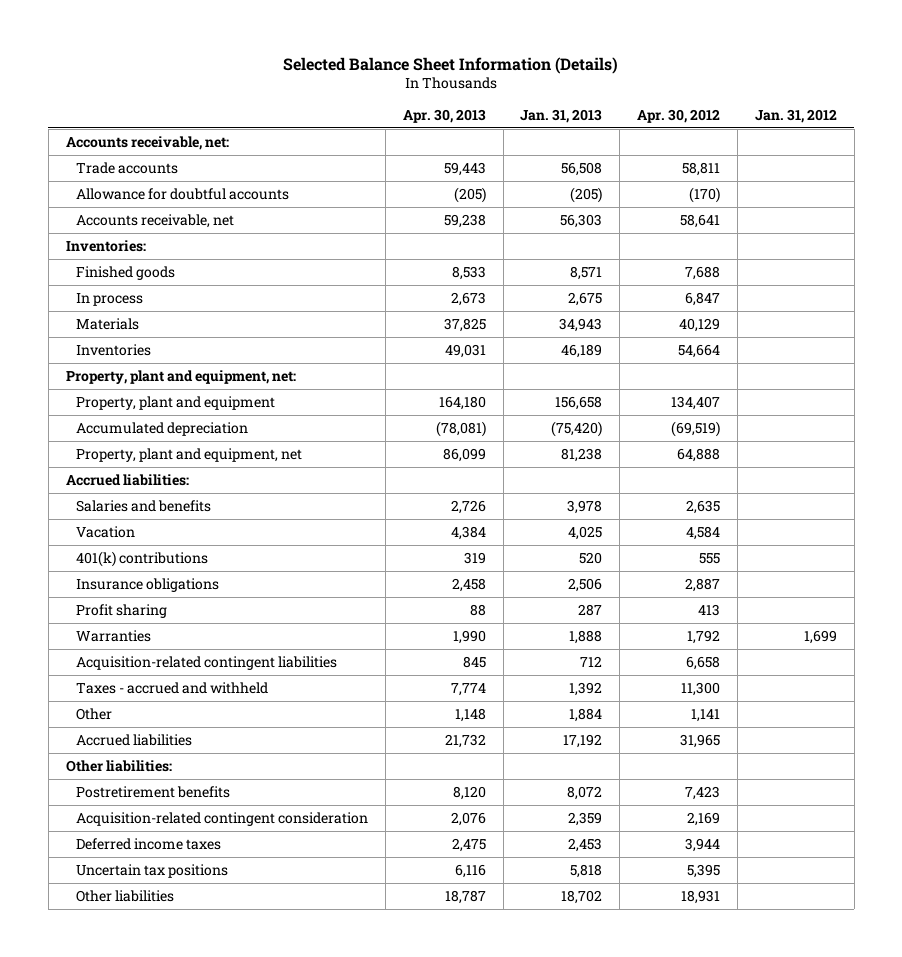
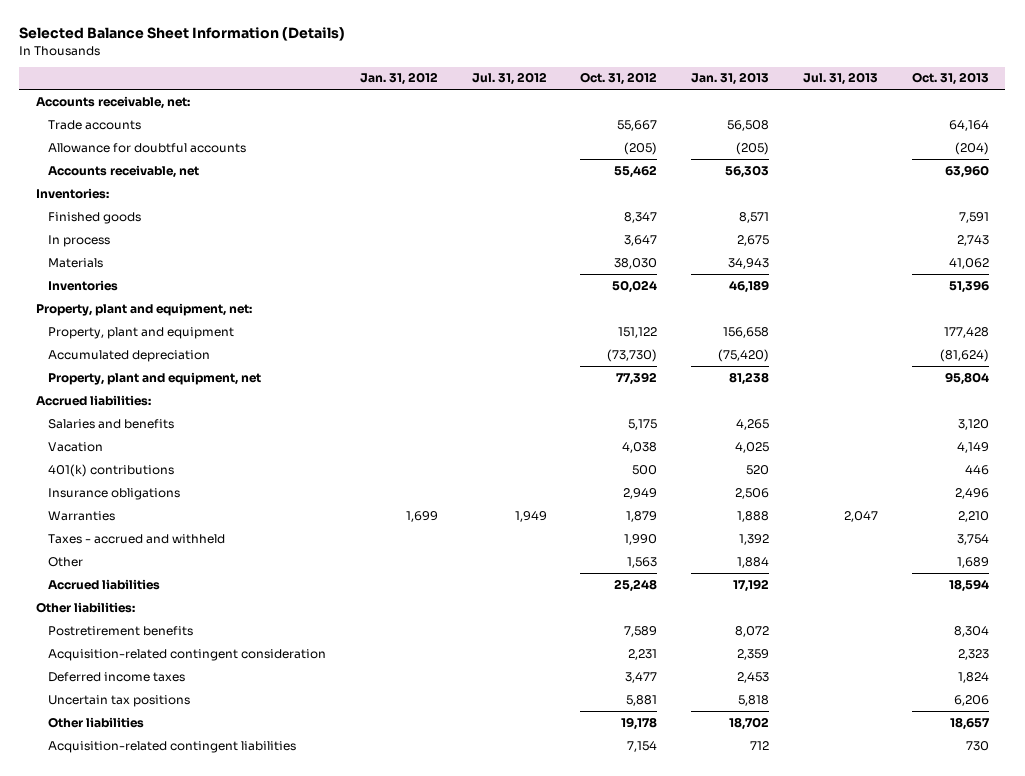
[402,108,486,123] Apr. 30, 2013 -> none
[637,108,721,123] Apr. 30, 2012 -> none
none -> [471,72,547,86] Jul. 31, 2012
none -> [580,72,658,86] Oct. 31, 2012
none -> [802,72,878,86] Jul. 31, 2013
none -> [911,72,989,86] Oct. 31, 2013
[567,499,603,514] 3,978 -> [736,418,770,430] 4,265
[76,603,168,618] Profit sharing -> none
[76,655,338,670] Acquisition-related contingent liabilities -> [48,740,297,753] Acquisition-related contingent liabilities

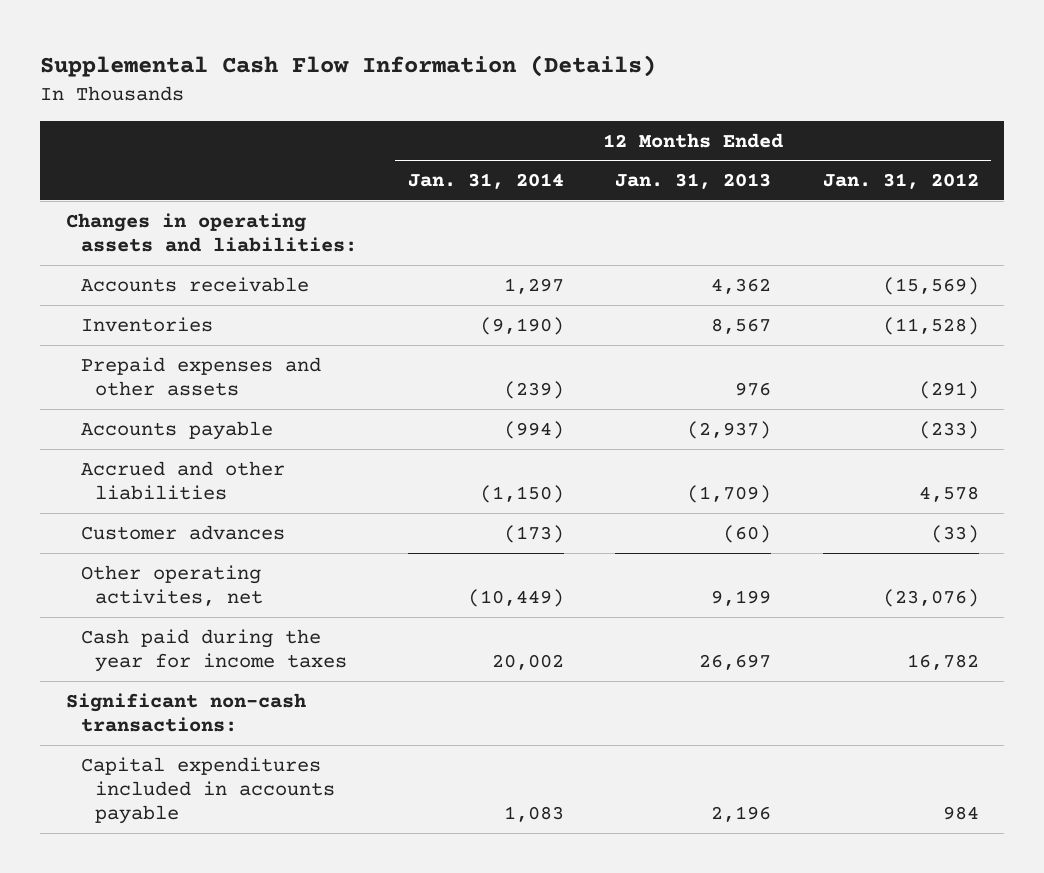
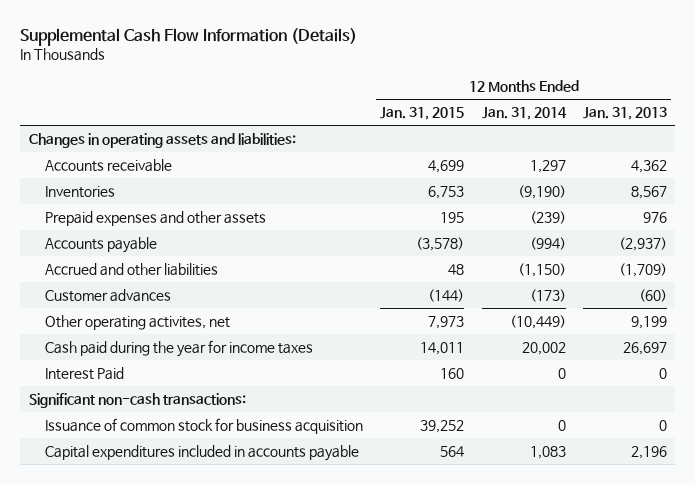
[822,173,979,190] Jan. 31, 2012 -> none
none -> [380,107,465,121] Jan. 31, 2015
none -> [45,366,125,380] Interest Paid
none -> [45,417,364,434] Issuance of common stock for business acquisition

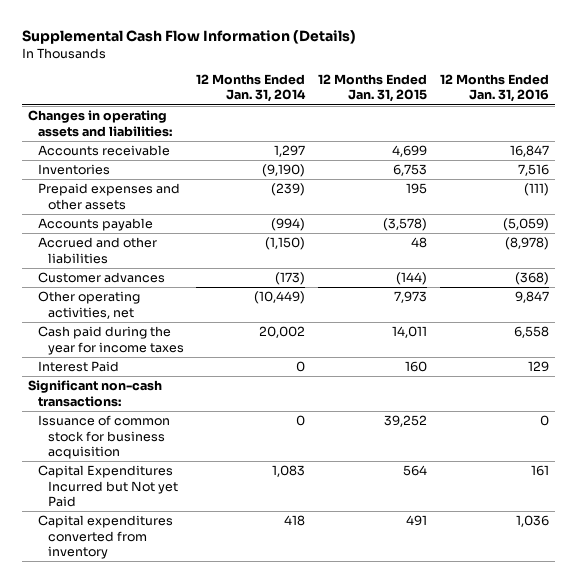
[582,107,667,121] Jan. 31, 2013 -> none
none -> [440,74,550,103] 12 Months Ended Jan. 31, 2016
[45,314,231,330] Other operating activites, net -> [37,291,140,319] Other operating activities, net
none -> [37,465,178,507] Capital Expenditures Incurred but Not yet Paid
[45,444,360,461] Capital expenditures included in accounts payable -> [37,515,173,559] Capital expenditures converted from inventory
[440,445,465,457] 564 -> [406,515,428,527] 491
[529,445,566,459] 1,083 -> [284,515,306,527] 418

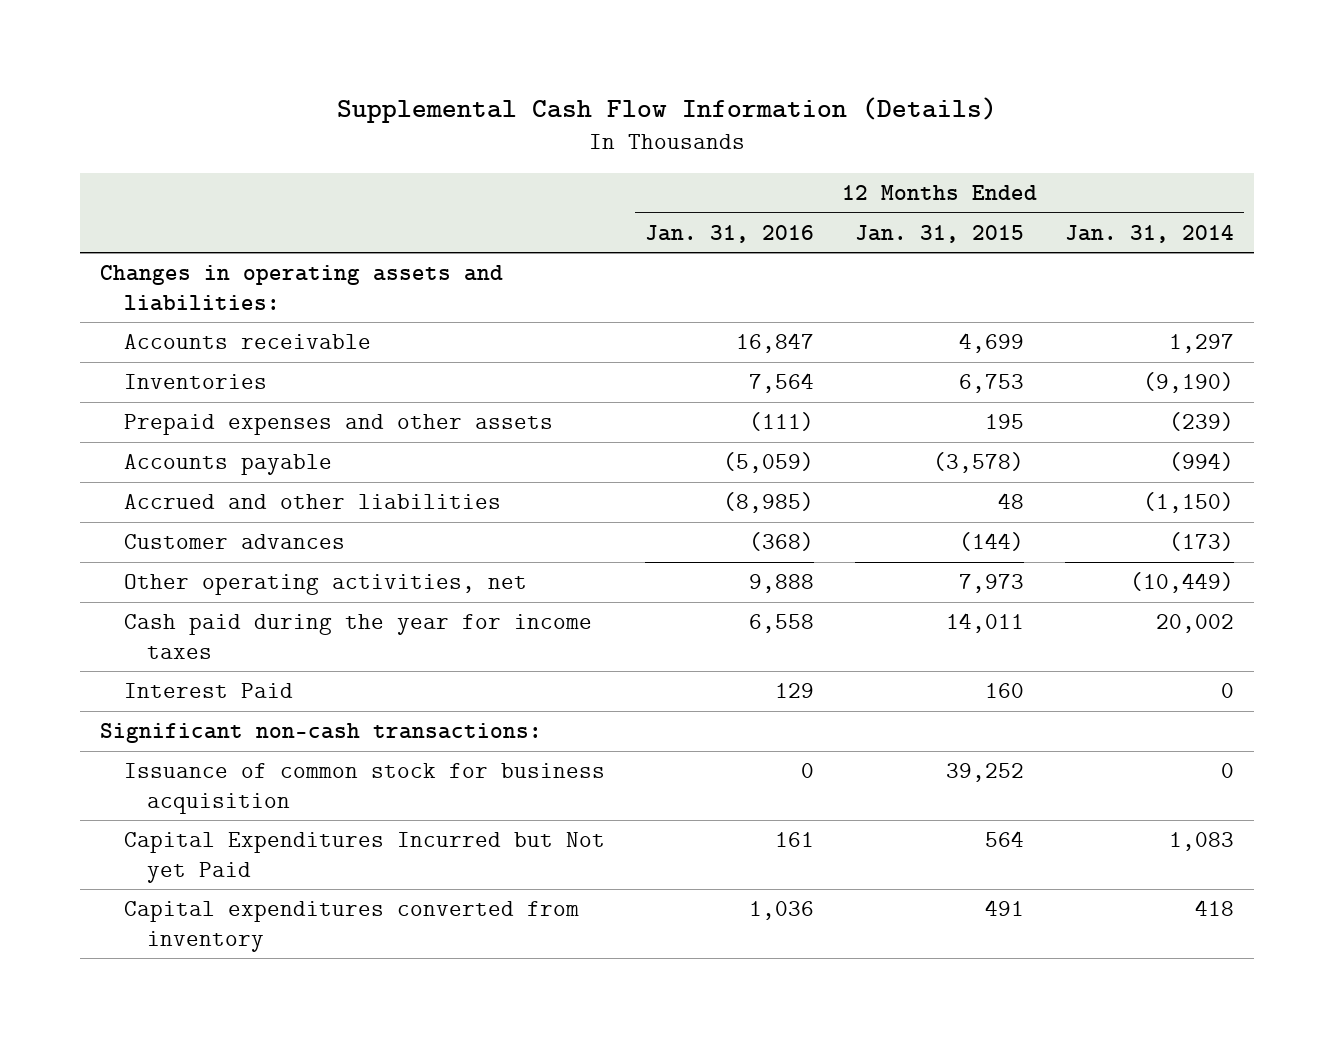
[518,164,550,177] 7,516 -> [749,373,815,394] 7,564
[505,237,550,251] (8,978) -> [723,492,815,514] (8,985)
[515,291,550,304] 9,847 -> [749,574,815,594] 9,888

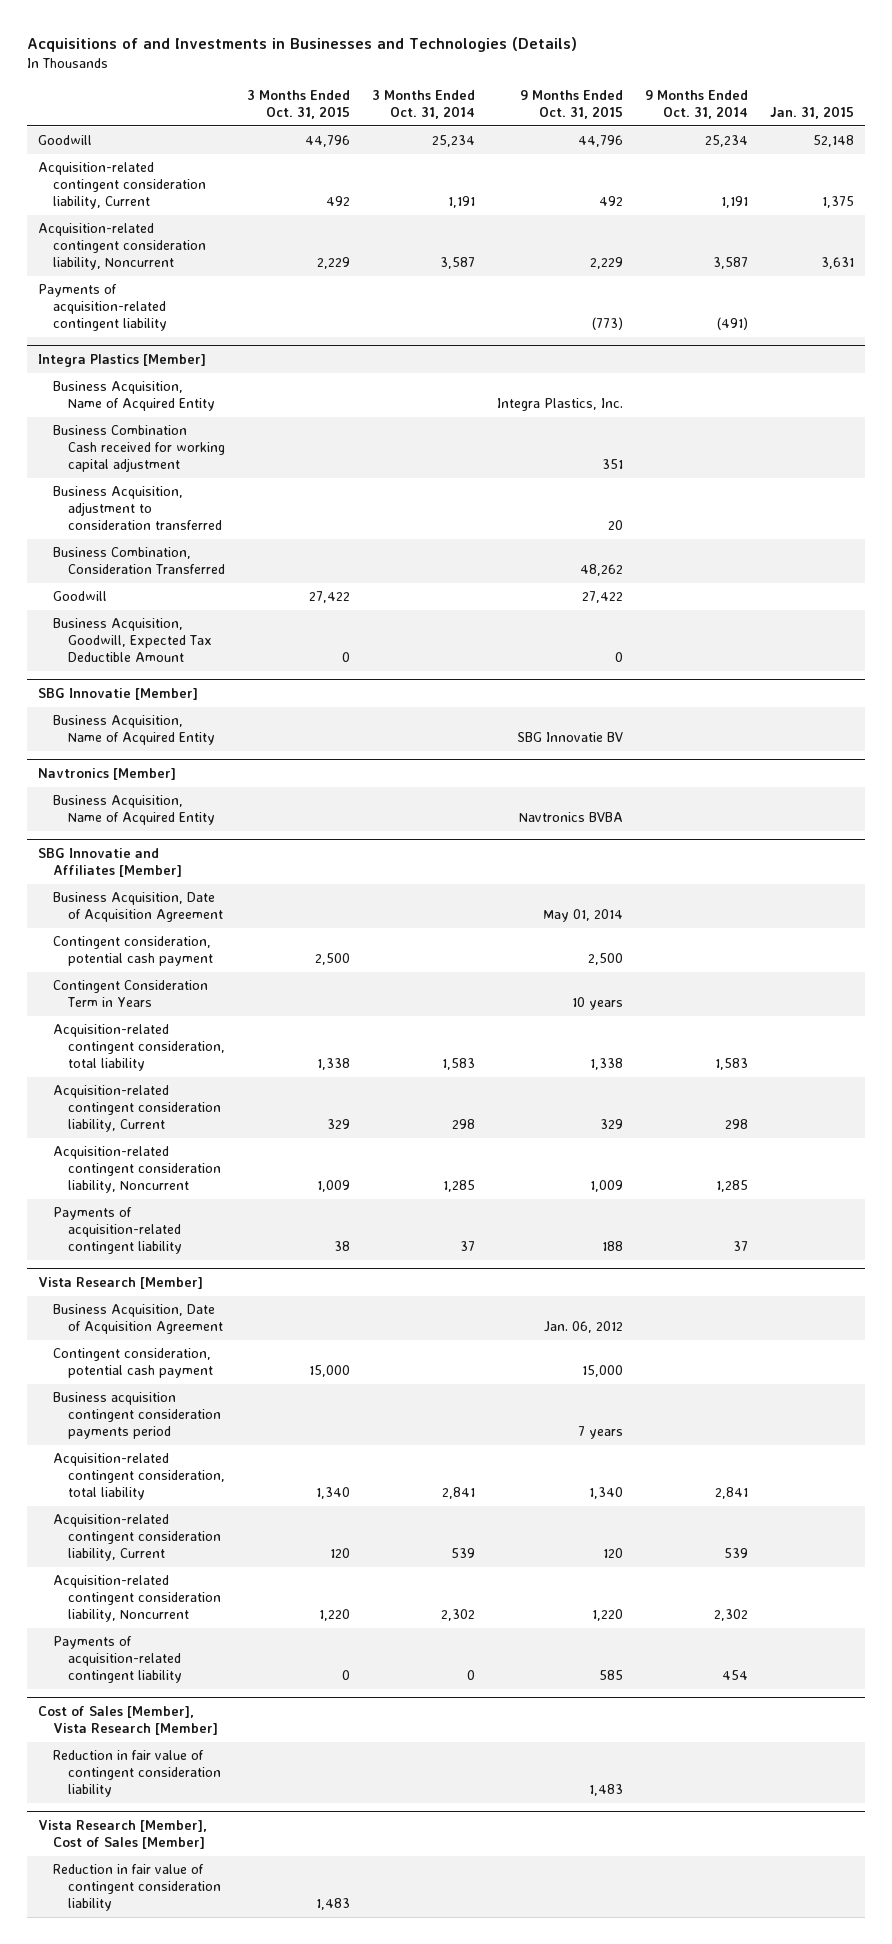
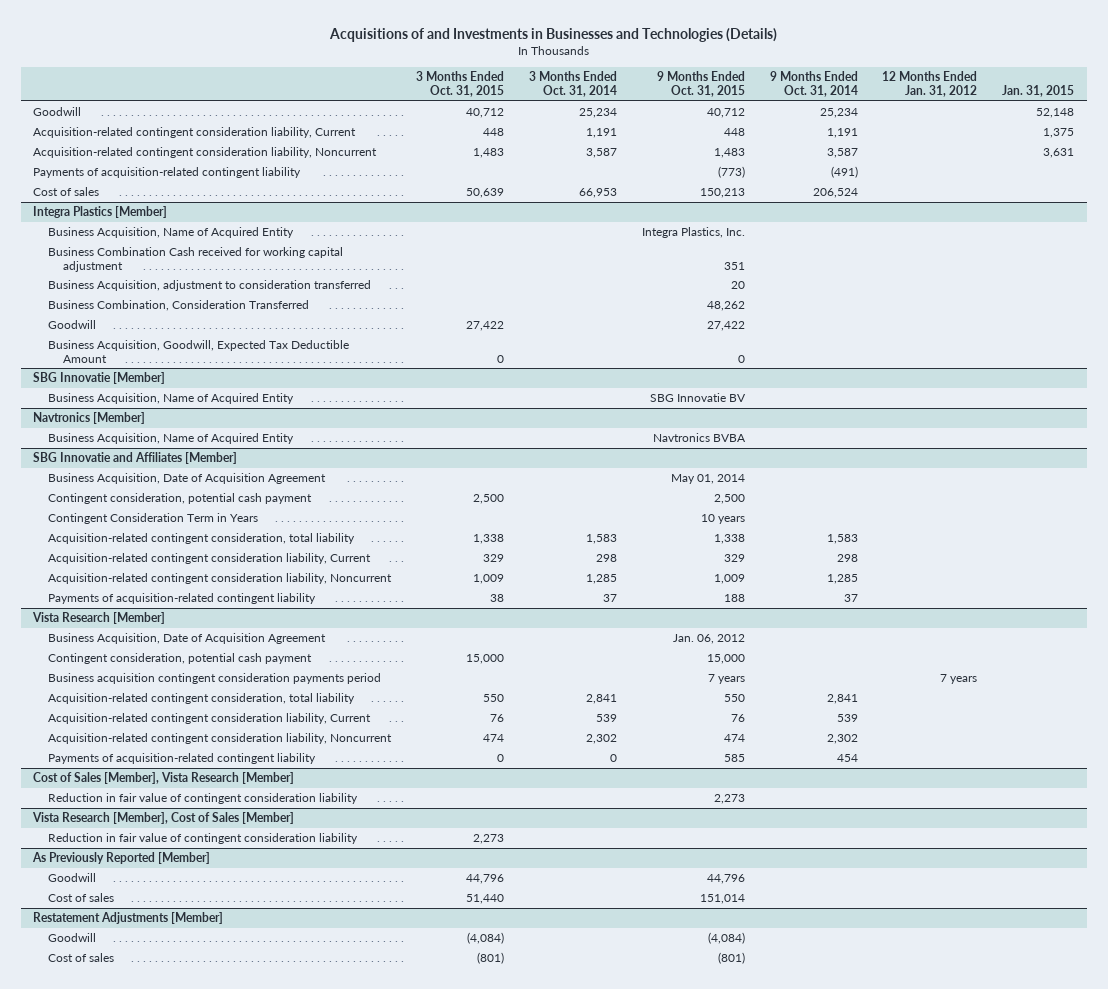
none -> [882,71,978,98] 12 Months Ended Jan. 31, 2012
[305,135,351,148] 44,796 -> [465,108,504,119] 40,712
[578,135,624,148] 44,796 -> [706,108,745,119] 40,712
[326,196,351,207] 492 -> [482,128,504,137] 448
[599,196,624,207] 492 -> [723,128,745,137] 448
[317,257,351,270] 2,229 -> [472,148,504,159] 1,483
[590,257,624,270] 2,229 -> [713,148,745,159] 1,483
none -> [33,187,100,197] Cost of sales
[316,1487,351,1500] 1,340 -> [482,694,504,703] 550
[589,1487,624,1500] 1,340 -> [723,694,745,703] 550
[330,1548,351,1559] 120 -> [489,714,504,723] 76
[603,1548,624,1559] 120 -> [730,714,745,723] 76
[319,1609,351,1622] 1,220 -> [482,734,504,743] 474
[592,1609,624,1622] 1,220 -> [723,734,745,743] 474
[589,1784,624,1797] 1,483 -> [713,794,745,805] 2,273
[316,1898,351,1911] 1,483 -> [472,834,504,845] 2,273
none -> [32,852,211,865] As Previously Reported [Member]
none -> [48,873,97,883] Goodwill
none -> [48,893,115,903] Cost of sales
none -> [33,912,224,925] Restatement Adjustments [Member]
none -> [48,933,97,943] Goodwill
none -> [48,953,115,963] Cost of sales

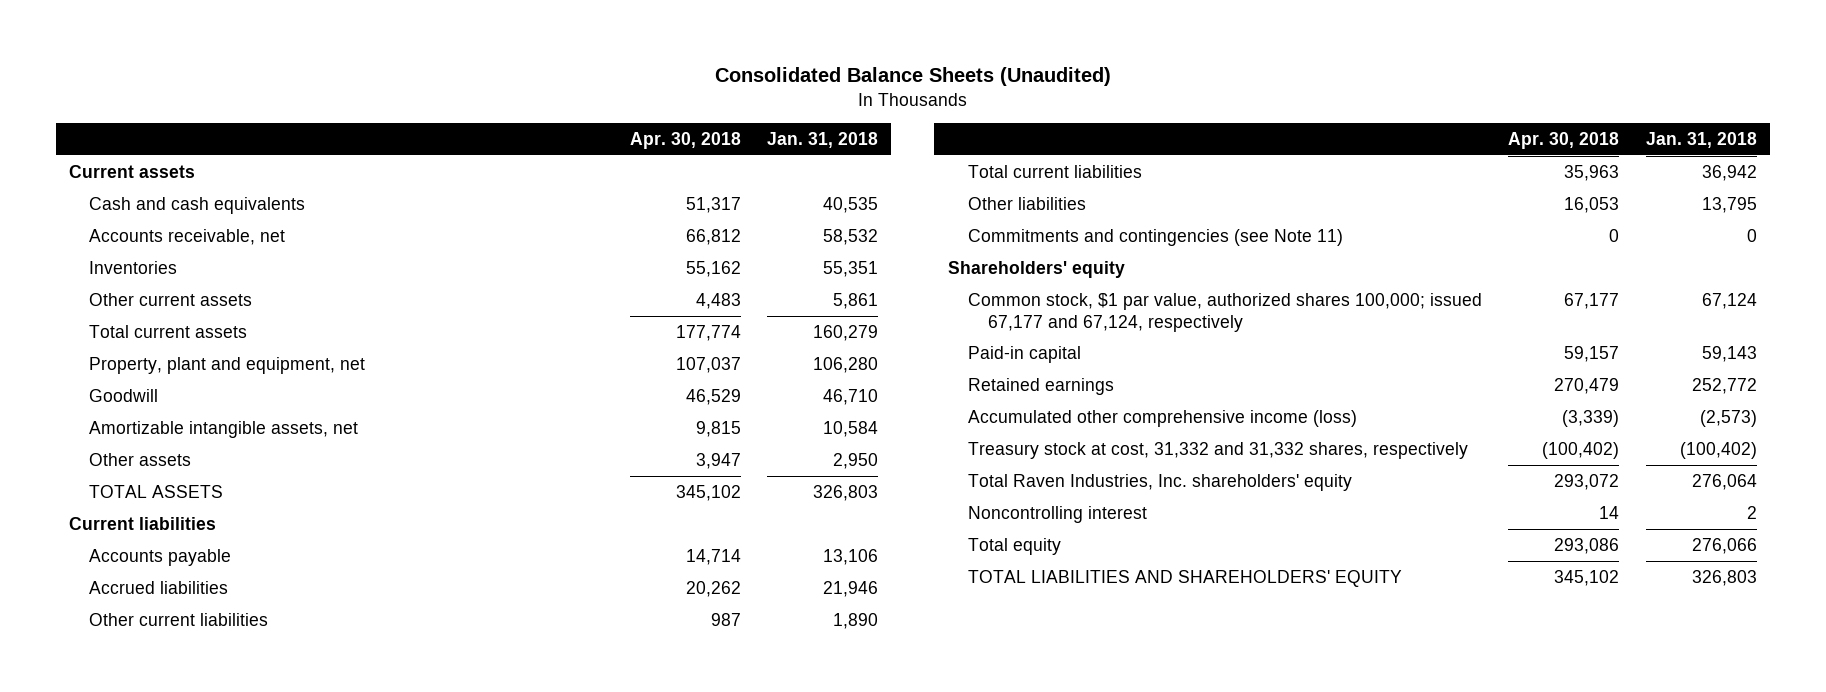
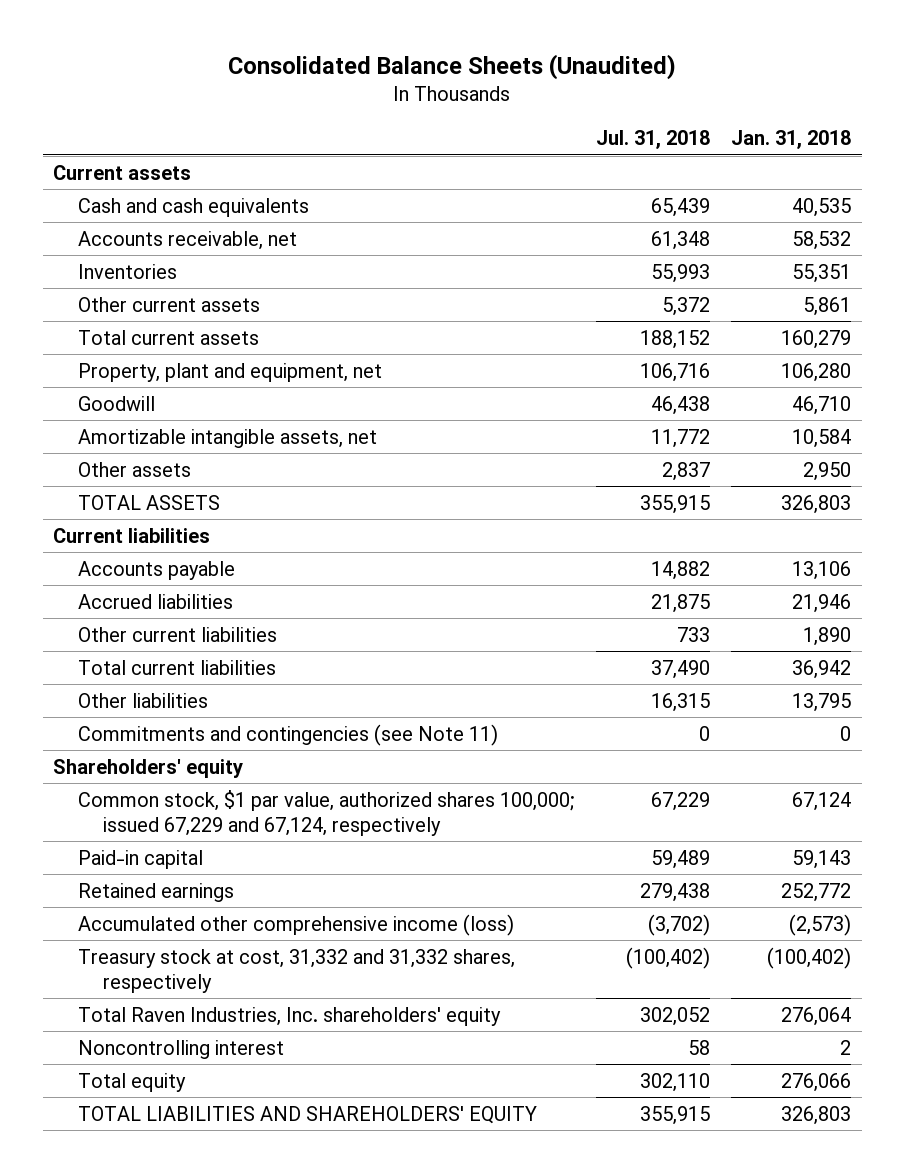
[629,131,741,149] Apr. 30, 2018 -> none
none -> [595,130,710,150] Jul. 31, 2018
[967,292,1482,332] Common stock, $1 par value, authorized shares 100,000; issued 67,177 and 67,124, respectively -> [78,789,575,837] Common stock, $1 par value, authorized shares 100,000; issued 67,229 and 67,124, respectively

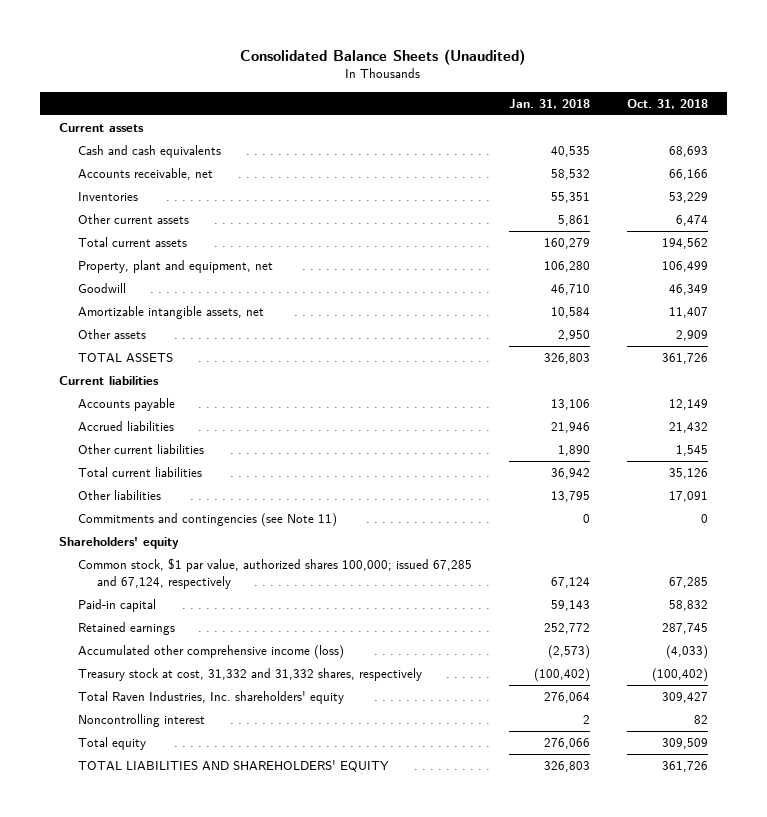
[595,130,710,150] Jul. 31, 2018 -> none
none -> [627,98,709,109] Oct. 31, 2018
[78,789,575,837] Common stock, $1 par value, authorized shares 100,000; issued 67,229 and 67,124, respectively -> [77,558,472,589] Common stock, $1 par value, authorized shares 100,000; issued 67,285 and 67,124, respectively

